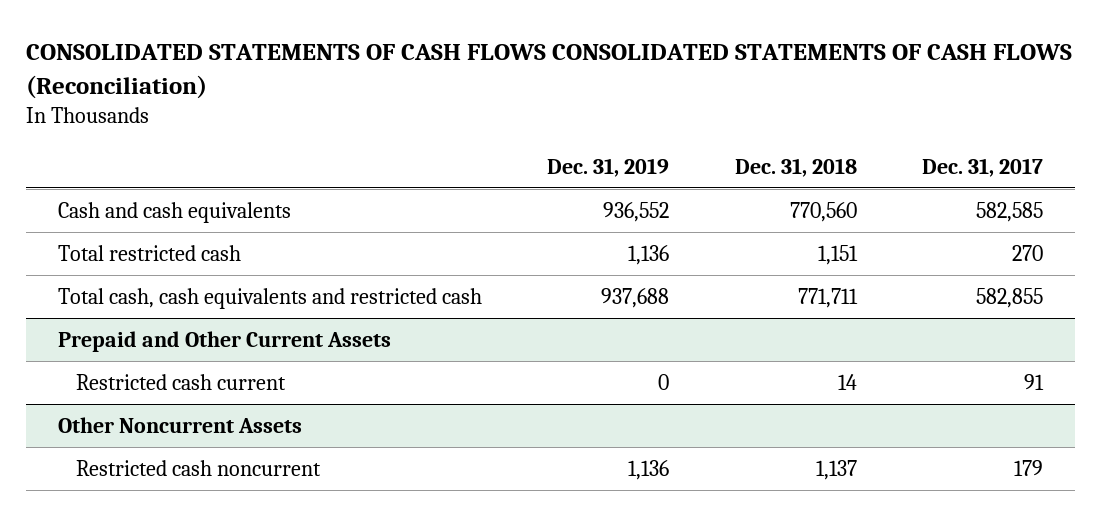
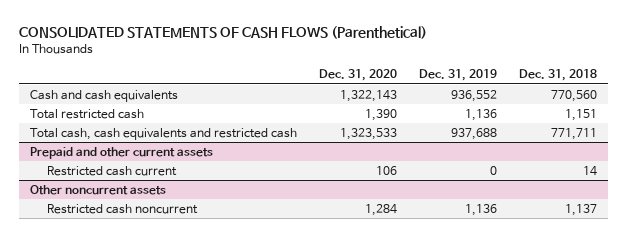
[25,43,1072,99] CONSOLIDATED STATEMENTS OF CASH FLOWS CONSOLIDATED STATEMENTS OF CASH FLOWS (Reconciliation) -> [19,26,428,40] CONSOLIDATED STATEMENTS OF CASH FLOWS (Parenthetical)
[921,157,1043,177] Dec. 31, 2017 -> none
none -> [319,69,398,82] Dec. 31, 2020
[58,330,392,352] Prepaid and Other Current Assets -> [30,146,214,159] Prepaid and other current assets
[58,416,303,433] Other Noncurrent Assets -> [30,184,167,195] Other noncurrent assets

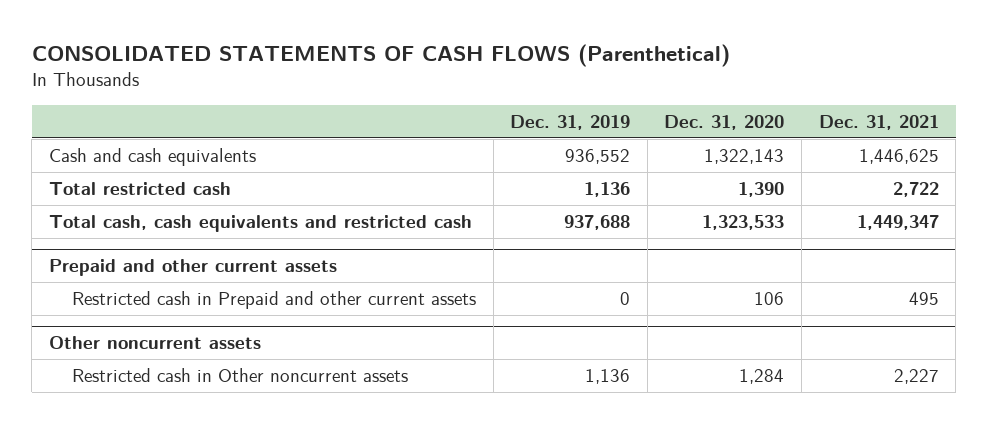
[519,69,598,82] Dec. 31, 2018 -> none
none -> [818,114,939,130] Dec. 31, 2021
[46,165,177,176] Restricted cash current -> [71,290,476,309] Restricted cash in Prepaid and other current assets
[46,203,198,214] Restricted cash noncurrent -> [71,367,408,382] Restricted cash in Other noncurrent assets

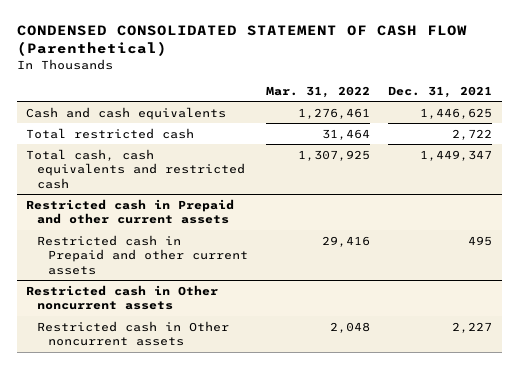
[31,43,730,67] CONSOLIDATED STATEMENTS OF CASH FLOWS (Parenthetical) -> [17,24,468,56] CONDENSED CONSOLIDATED STATEMENT OF CASH FLOW (Parenthetical)
[510,114,631,130] Dec. 31, 2019 -> none
[664,114,785,130] Dec. 31, 2020 -> none
none -> [265,85,370,98] Mar. 31, 2022
[48,259,337,277] Prepaid and other current assets -> [26,198,235,225] Restricted cash in Prepaid and other current assets
[48,336,261,350] Other noncurrent assets -> [26,284,219,311] Restricted cash in Other noncurrent assets

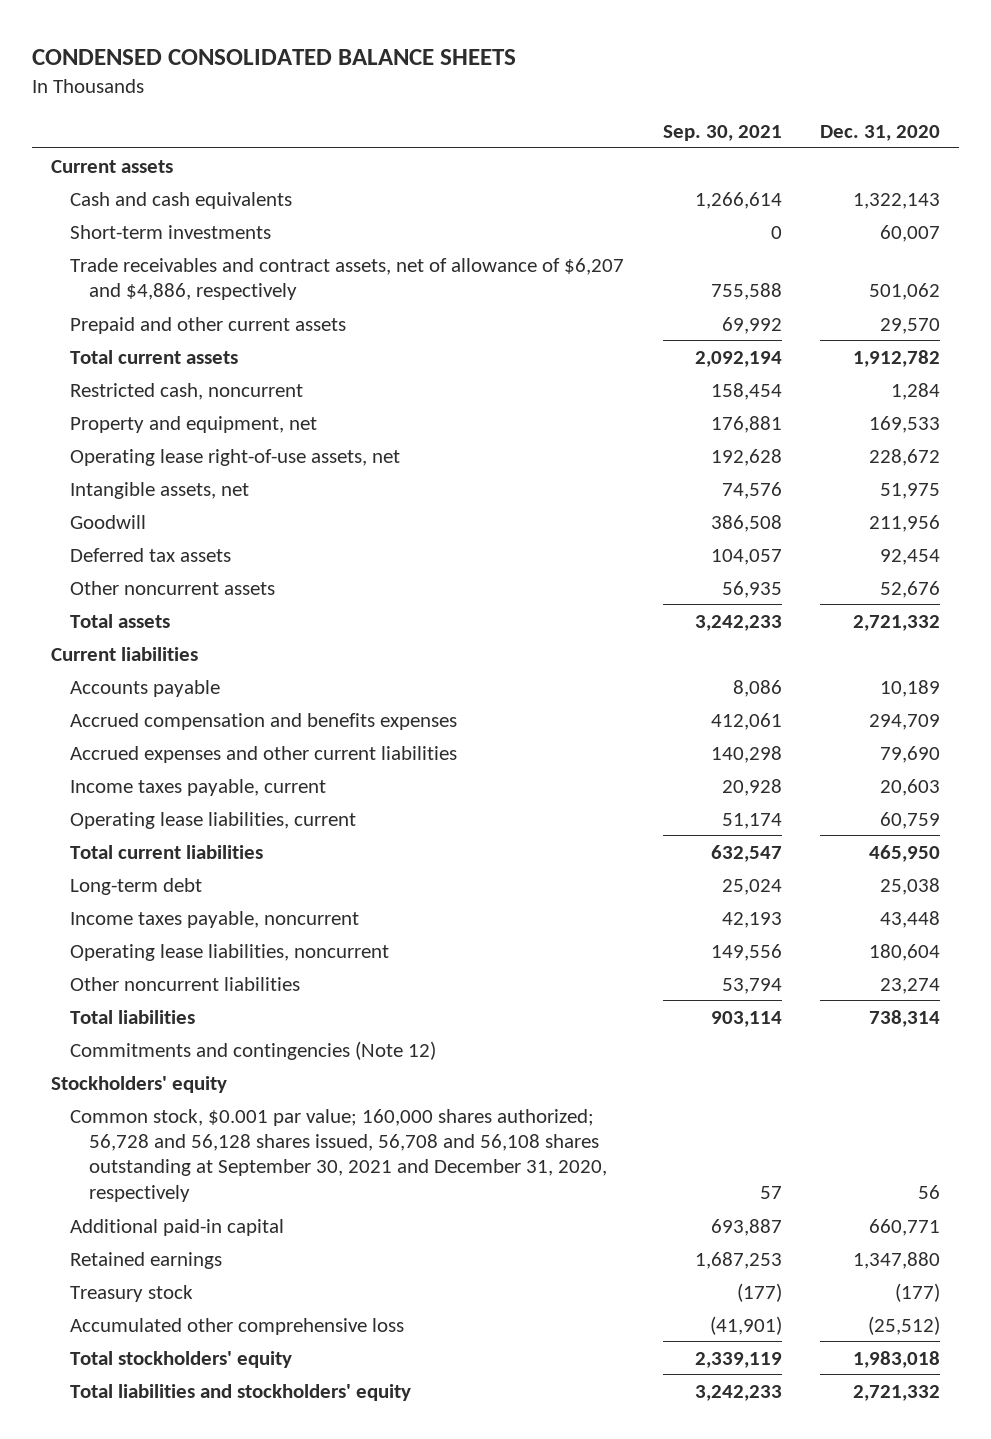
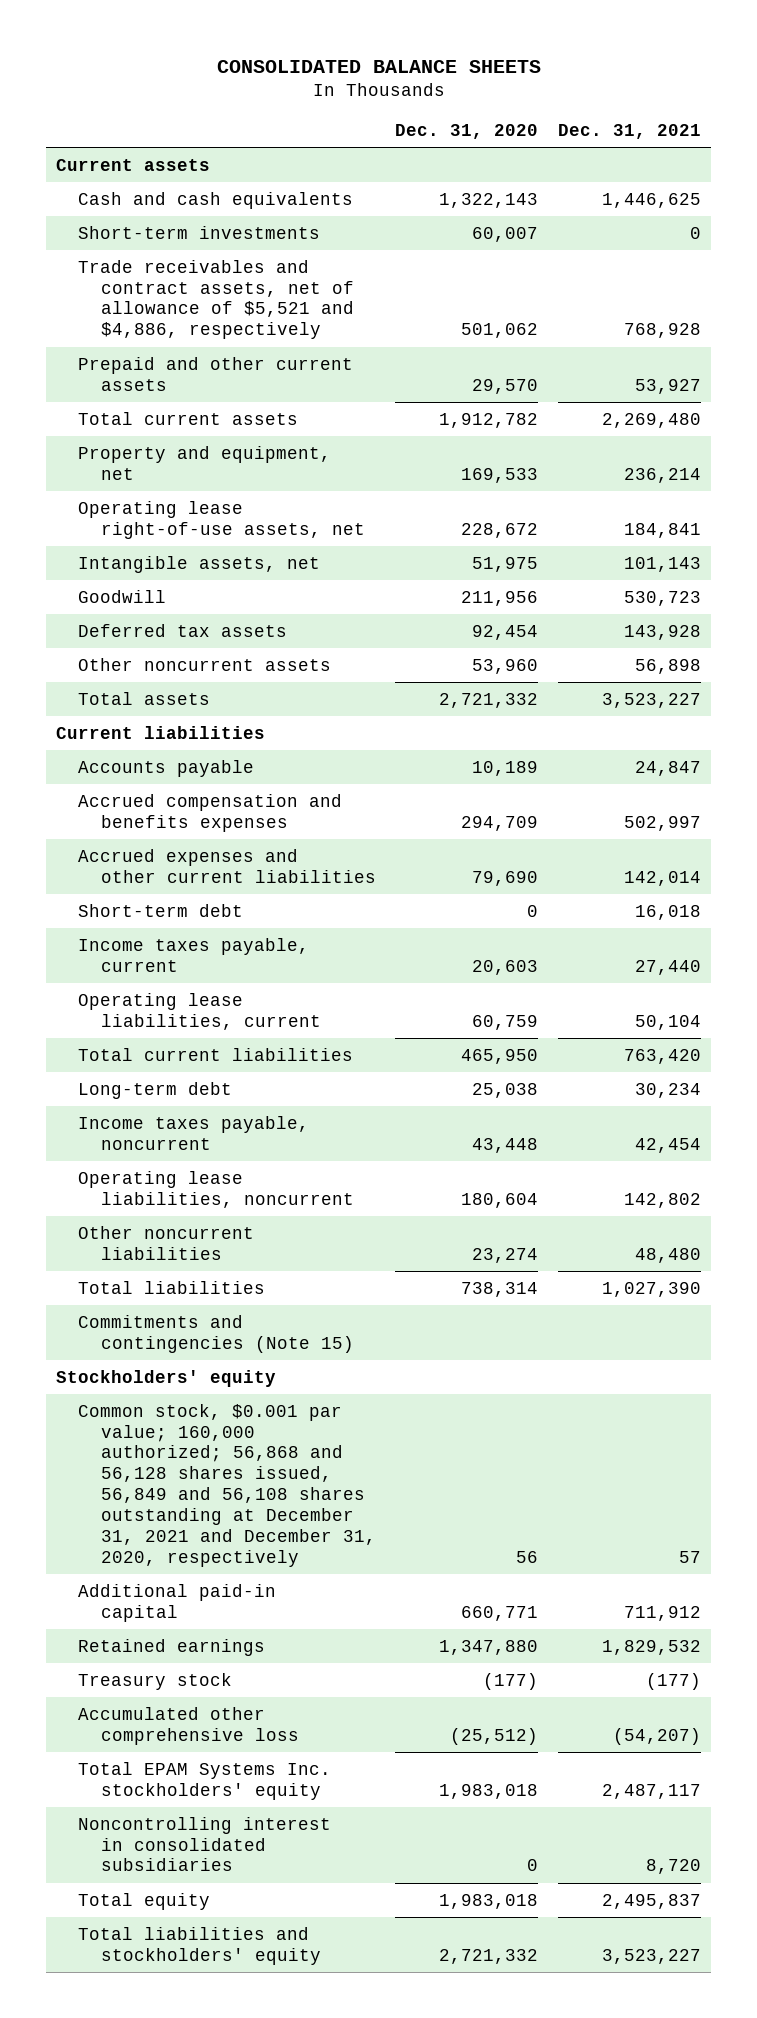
[31,48,516,65] CONDENSED CONSOLIDATED BALANCE SHEETS -> [216,59,541,73] CONSOLIDATED BALANCE SHEETS
[662,124,782,141] Sep. 30, 2021 -> none
none -> [558,123,702,139] Dec. 31, 2021
[70,257,625,301] Trade receivables and contract assets, net of allowance of $6,207 and $4,886, respectively -> [78,259,354,340] Trade receivables and contract assets, net of allowance of $5,521 and $4,886, respectively
[70,382,304,400] Restricted cash, noncurrent -> none
[879,580,940,598] 52,676 -> [472,658,539,674] 53,960
none -> [78,903,244,917] Short-term debt
[70,1040,437,1060] Commitments and contingencies (Note 12) -> [78,1314,354,1353] Commitments and contingencies (Note 15)
[70,1108,608,1202] Common stock, $0.001 par value; 160,000 shares authorized; 56,728 and 56,128 shares issued, 56,708 and 56,108 shares outstanding at September 30, 2021 and December 31, 2020, respectively -> [78,1403,376,1567] Common stock, $0.001 par value; 160,000 authorized; 56,868 and 56,128 shares issued, 56,849 and 56,108 shares outstanding at December 31, 2021 and December 31, 2020, respectively
[70,1350,293,1368] Total stockholders' equity -> [78,1761,332,1800] Total EPAM Systems Inc. stockholders' equity
none -> [78,1816,332,1872] Noncontrolling interest in consolidated subsidiaries
none -> [78,1892,211,1910] Total equity

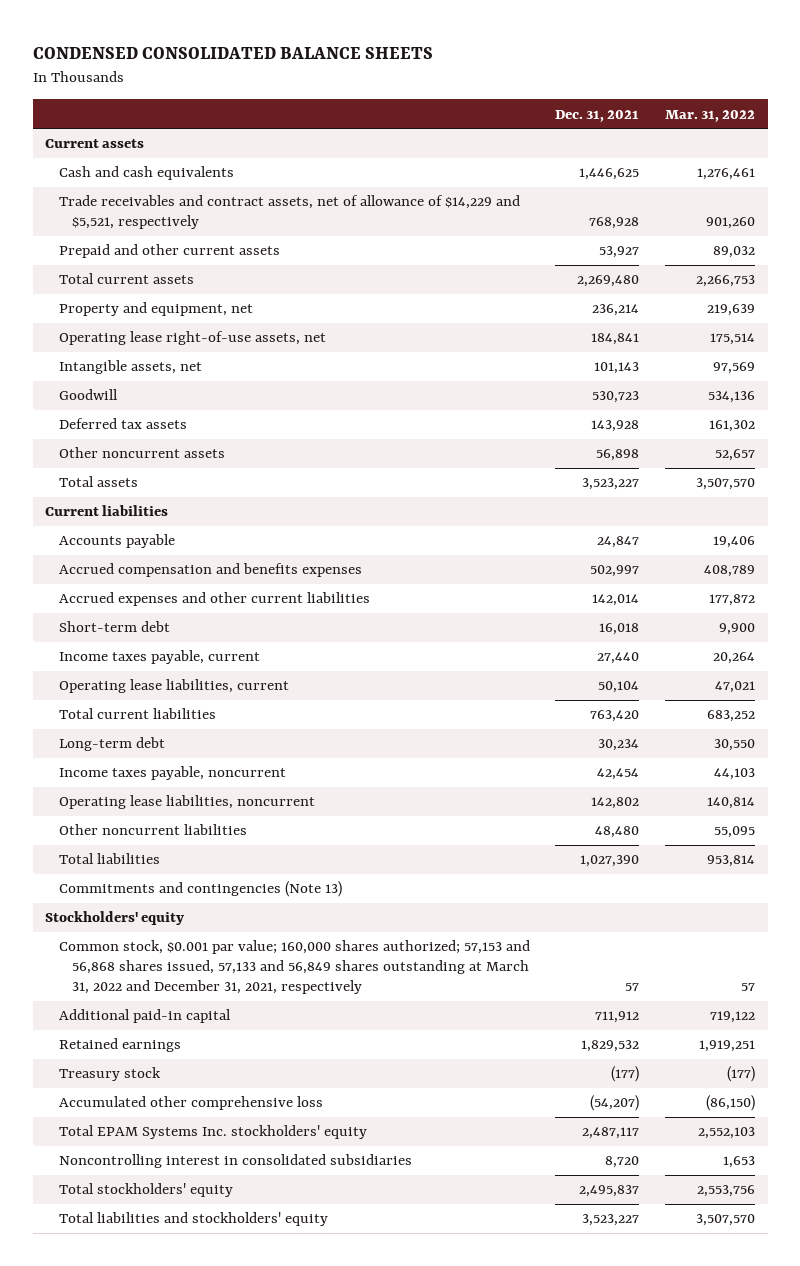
[216,59,541,73] CONSOLIDATED BALANCE SHEETS -> [32,47,433,60] CONDENSED CONSOLIDATED BALANCE SHEETS
[395,123,539,139] Dec. 31, 2020 -> none
none -> [664,109,755,122] Mar. 31, 2022
[78,225,321,239] Short-term investments -> none
[78,259,354,340] Trade receivables and contract assets, net of allowance of $5,521 and $4,886, respectively -> [58,195,520,230] Trade receivables and contract assets, net of allowance of $14,229 and $5,521, respectively
[78,1314,354,1353] Commitments and contingencies (Note 15) -> [58,881,342,898] Commitments and contingencies (Note 13)
[78,1403,376,1567] Common stock, $0.001 par value; 160,000 authorized; 56,868 and 56,128 shares issued, 56,849 and 56,108 shares outstanding at December 31, 2021 and December 31, 2020, respectively -> [58,940,530,995] Common stock, $0.001 par value; 160,000 shares authorized; 57,153 and 56,868 shares issued, 57,133 and 56,849 shares outstanding at March 31, 2022 and December 31, 2021, respectively
[78,1892,211,1910] Total equity -> [58,1183,233,1198] Total stockholders' equity

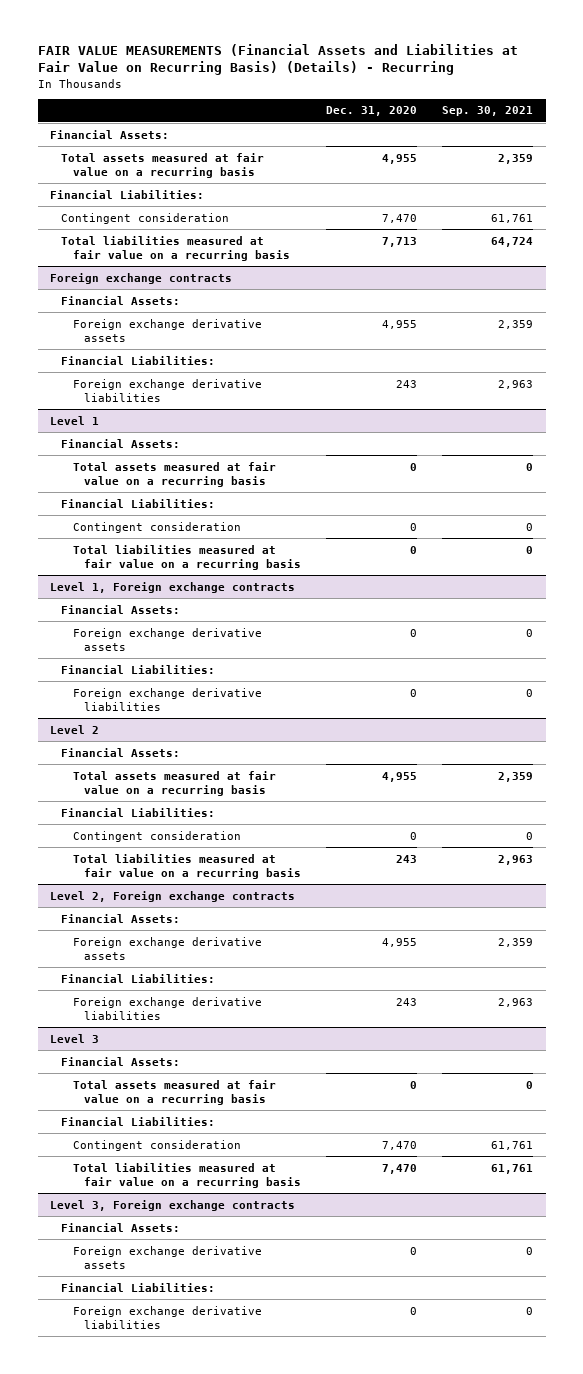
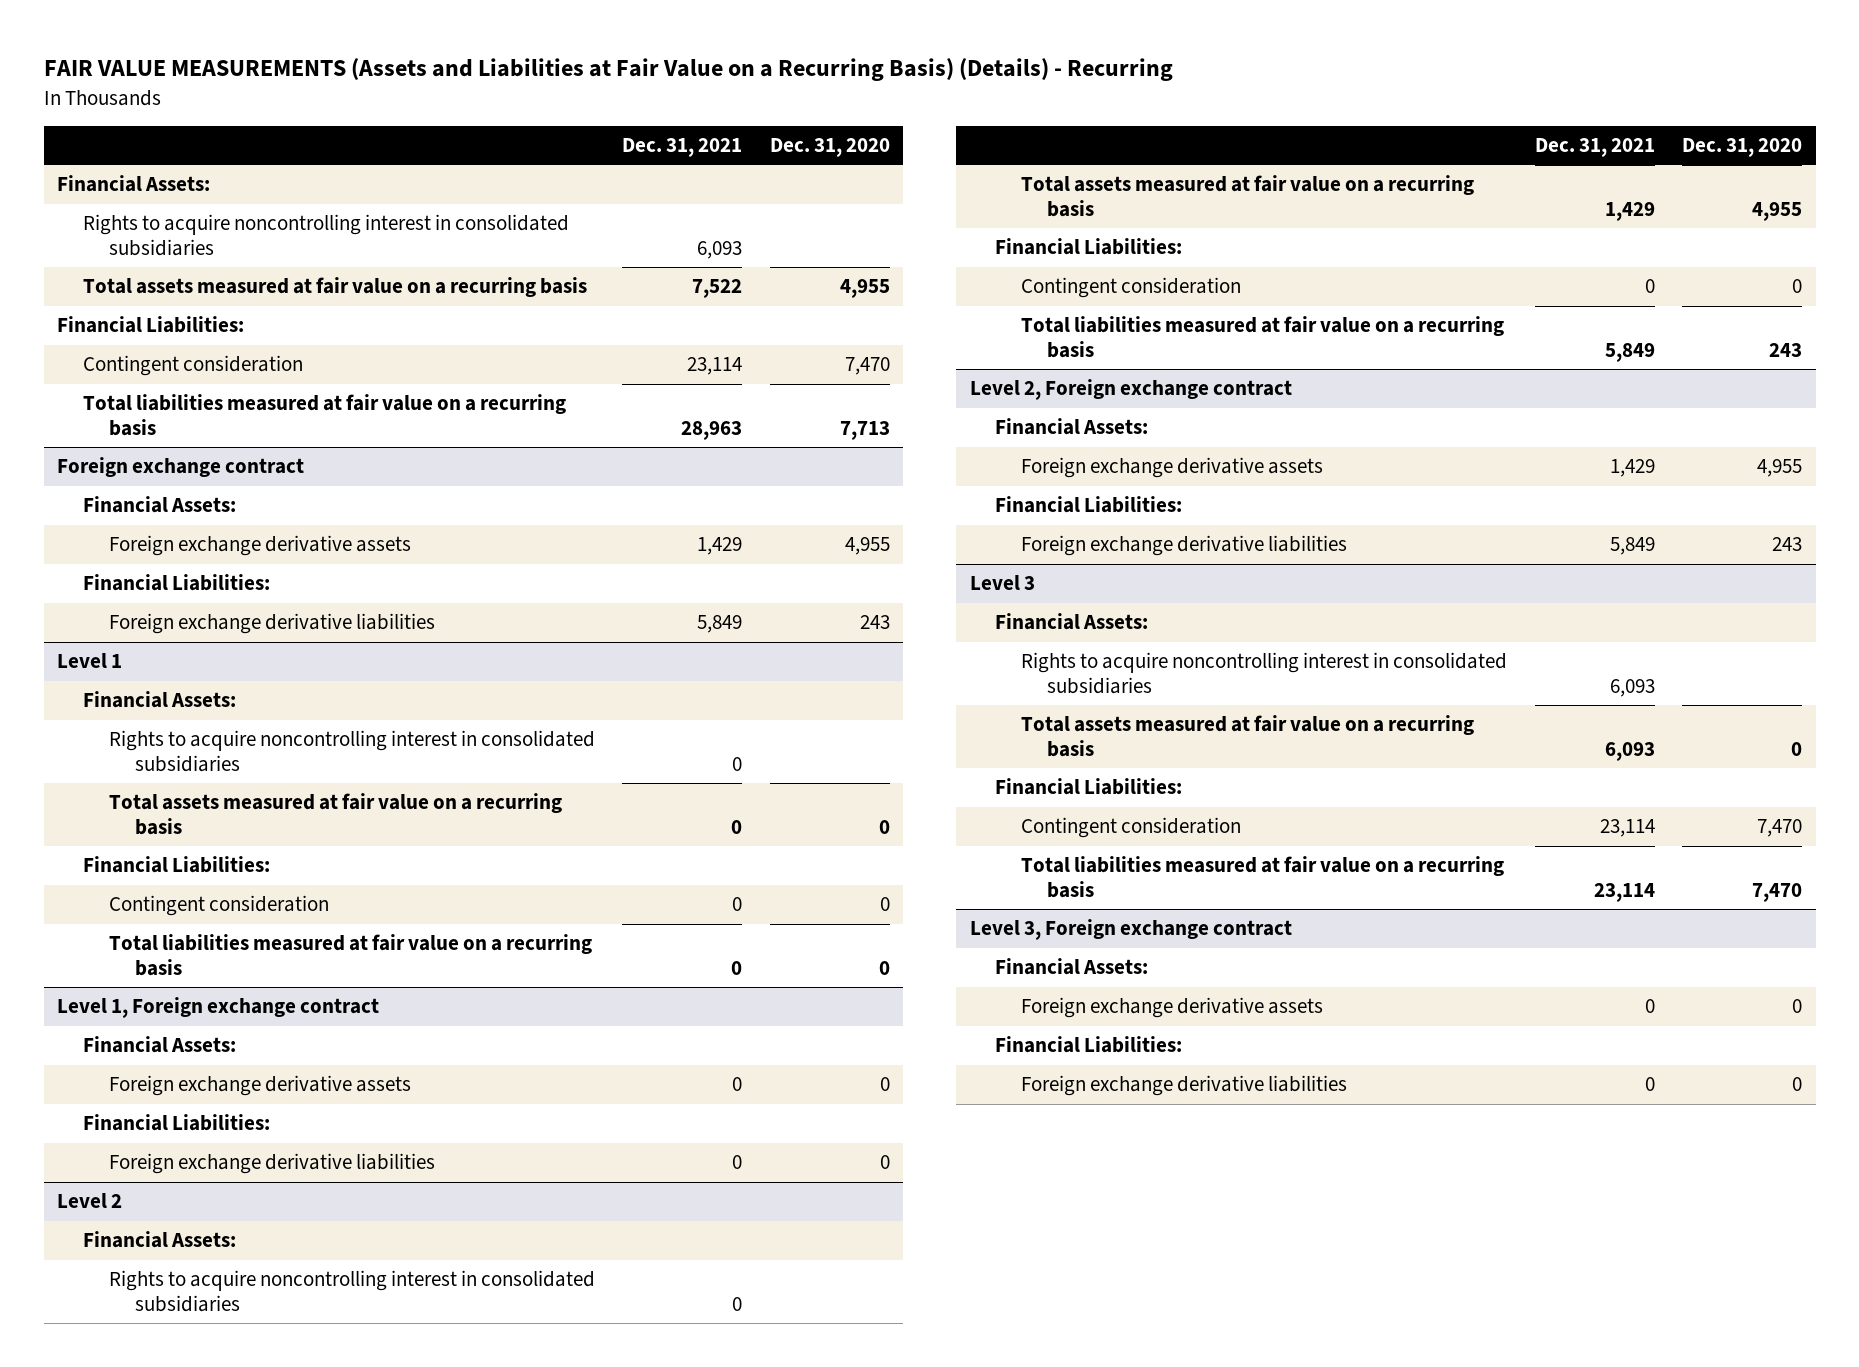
[37,44,518,76] FAIR VALUE MEASUREMENTS (Financial Assets and Liabilities at Fair Value on Recurring Basis) (Details) - Recurring -> [43,58,1173,82] FAIR VALUE MEASUREMENTS (Assets and Liabilities at Fair Value on a Recurring Basis) (Details) - Recurring
[442,106,534,117] Sep. 30, 2021 -> none
none -> [622,138,743,158] Dec. 31, 2021
none -> [83,214,570,256] Rights to acquire noncontrolling interest in consolidated subsidiaries
[50,272,233,284] Foreign exchange contracts -> [57,457,305,478] Foreign exchange contract
none -> [109,730,596,772] Rights to acquire noncontrolling interest in consolidated subsidiaries
[50,581,296,593] Level 1, Foreign exchange contracts -> [57,997,380,1019] Level 1, Foreign exchange contract
none -> [109,1270,596,1312] Rights to acquire noncontrolling interest in consolidated subsidiaries
[50,890,296,902] Level 2, Foreign exchange contracts -> [969,379,1292,401] Level 2, Foreign exchange contract
none -> [1021,652,1508,694] Rights to acquire noncontrolling interest in consolidated subsidiaries
[50,1199,296,1211] Level 3, Foreign exchange contracts -> [969,919,1292,941] Level 3, Foreign exchange contract

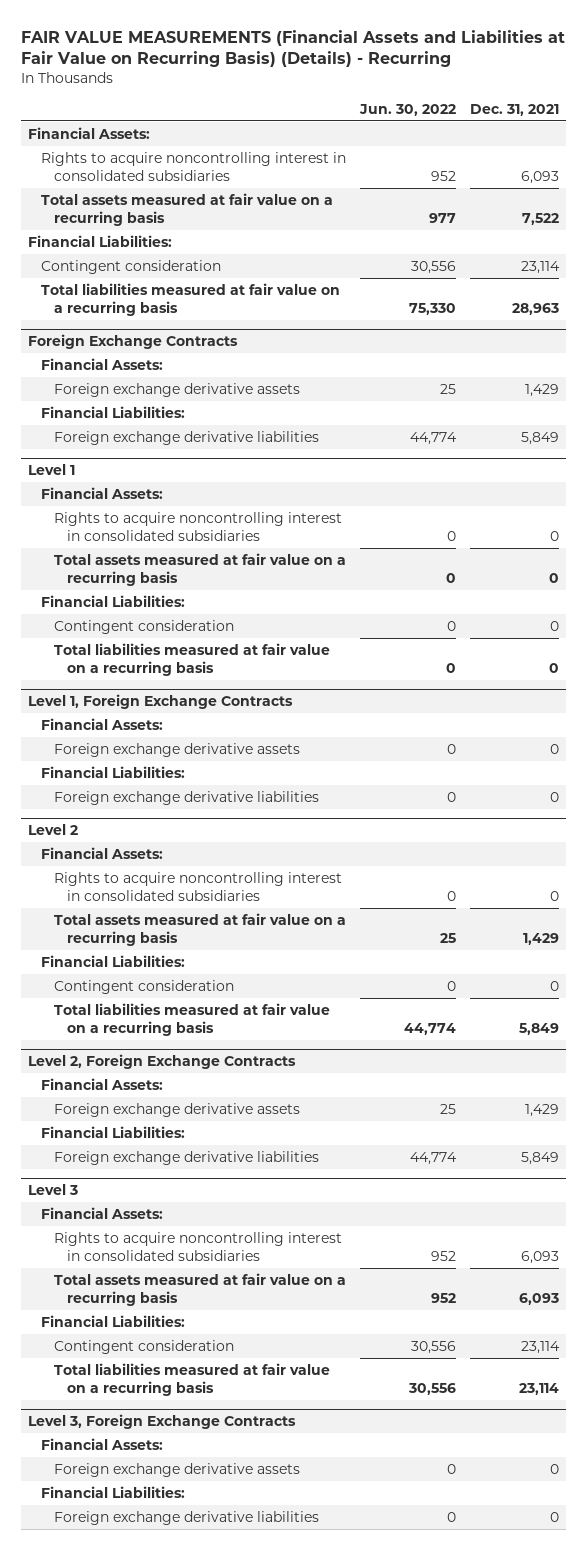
[43,58,1173,82] FAIR VALUE MEASUREMENTS (Assets and Liabilities at Fair Value on a Recurring Basis) (Details) - Recurring -> [20,29,565,68] FAIR VALUE MEASUREMENTS (Financial Assets and Liabilities at Fair Value on Recurring Basis) (Details) - Recurring
[769,138,890,158] Dec. 31, 2020 -> none
none -> [359,103,457,116] Jun. 30, 2022
[57,457,305,478] Foreign exchange contract -> [27,333,238,349] Foreign Exchange Contracts
[57,997,380,1019] Level 1, Foreign exchange contract -> [27,693,293,709] Level 1, Foreign Exchange Contracts
[969,379,1292,401] Level 2, Foreign exchange contract -> [27,1053,296,1069] Level 2, Foreign Exchange Contracts
[969,919,1292,941] Level 3, Foreign exchange contract -> [27,1413,296,1429] Level 3, Foreign Exchange Contracts

